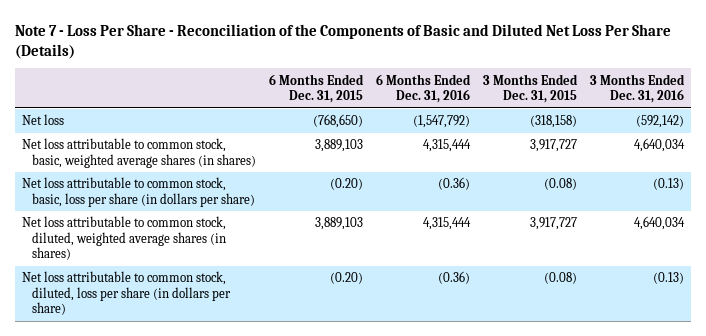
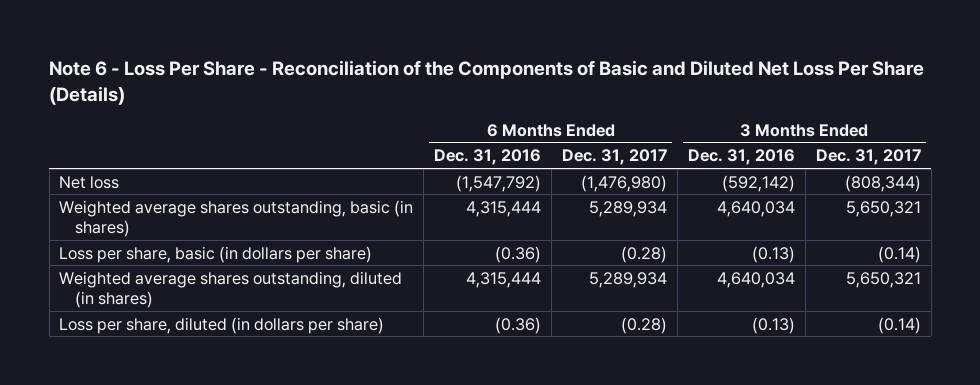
[15,23,672,59] Note 7 - Loss Per Share - Reconciliation of the Components of Basic and Diluted Net Loss Per Share (Details) -> [49,59,925,105] Note 6 - Loss Per Share - Reconciliation of the Components of Basic and Diluted Net Loss Per Share (Details)
[269,73,365,104] 6 Months Ended Dec. 31, 2015 -> none
[483,73,579,104] 3 Months Ended Dec. 31, 2015 -> none
none -> [562,149,668,166] Dec. 31, 2017
none -> [815,149,921,166] Dec. 31, 2017
[22,138,257,168] Net loss attributable to common stock, basic, weighted average shares (in shares) -> [59,199,414,237] Weighted average shares outstanding, basic (in shares)
[22,177,256,207] Net loss attributable to common stock, basic, loss per share (in dollars per share) -> [59,245,373,263] Loss per share, basic (in dollars per share)
[22,216,227,261] Net loss attributable to common stock, diluted, weighted average shares (in shares) -> [59,270,403,308] Weighted average shares outstanding, diluted (in shares)
[22,271,232,316] Net loss attributable to common stock, diluted, loss per share (in dollars per share) -> [59,316,385,334] Loss per share, diluted (in dollars per share)

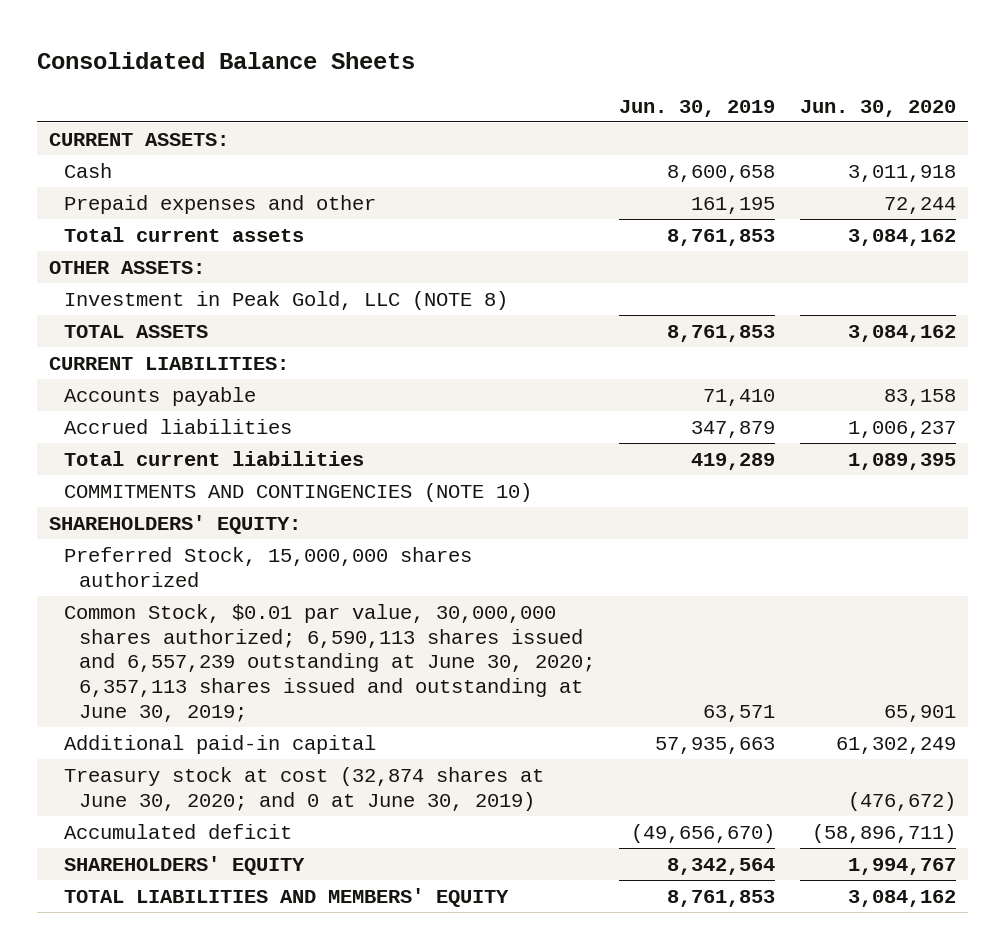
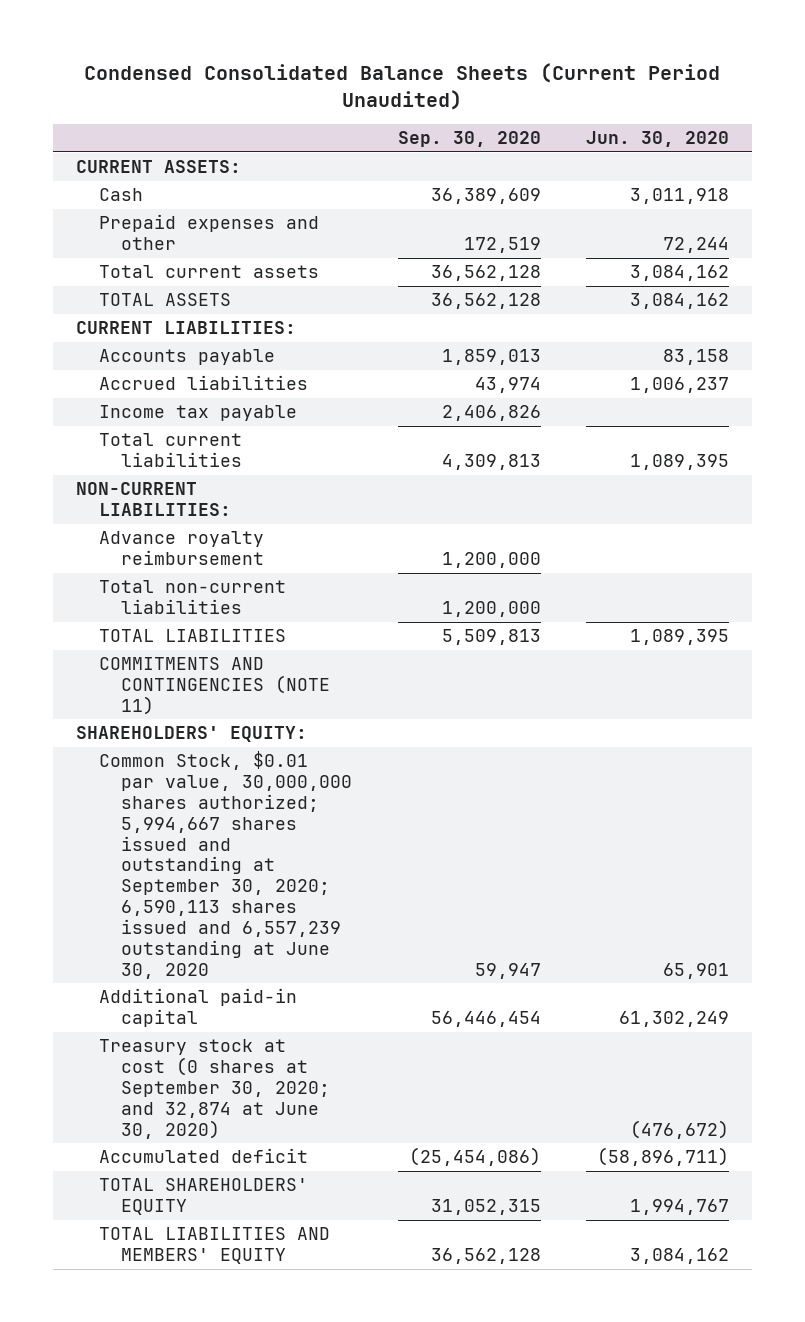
[36,52,415,70] Consolidated Balance Sheets -> [84,62,721,110] Condensed Consolidated Balance Sheets (Current Period Unaudited)
[619,99,776,117] Jun. 30, 2019 -> none
none -> [397,131,541,148] Sep. 30, 2020
[49,260,206,274] OTHER ASSETS: -> none
[64,290,509,310] Investment in Peak Gold, LLC (NOTE 8) -> none
none -> [98,405,297,422] Income tax payable
none -> [75,482,231,517] NON-CURRENT LIABILITIES:
none -> [98,531,265,566] Advance royalty reimbursement
none -> [98,580,286,615] Total non-current liabilities
none -> [98,629,286,643] TOTAL LIABILITIES
[64,482,533,502] COMMITMENTS AND CONTINGENCIES (NOTE 10) -> [98,657,331,715] COMMITMENTS AND CONTINGENCIES (NOTE 11)
[64,546,473,587] Preferred Stock, 15,000,000 shares authorized -> none
[64,603,595,723] Common Stock, $0.01 par value, 30,000,000 shares authorized; 6,590,113 shares issued and 6,557,239 outstanding at June 30, 2020; 6,357,113 shares issued and outstanding at June 30, 2019; -> [98,751,353,979] Common Stock, $0.01 par value, 30,000,000 shares authorized; 5,994,667 shares issued and outstanding at September 30, 2020; 6,590,113 shares issued and 6,557,239 outstanding at June 30, 2020
[64,766,545,811] Treasury stock at cost (32,874 shares at June 30, 2020; and 0 at June 30, 2019) -> [98,1039,331,1139] Treasury stock at cost (0 shares at September 30, 2020; and 32,874 at June 30, 2020)
[64,855,306,875] SHAREHOLDERS' EQUITY -> [98,1178,308,1216] TOTAL SHAREHOLDERS' EQUITY

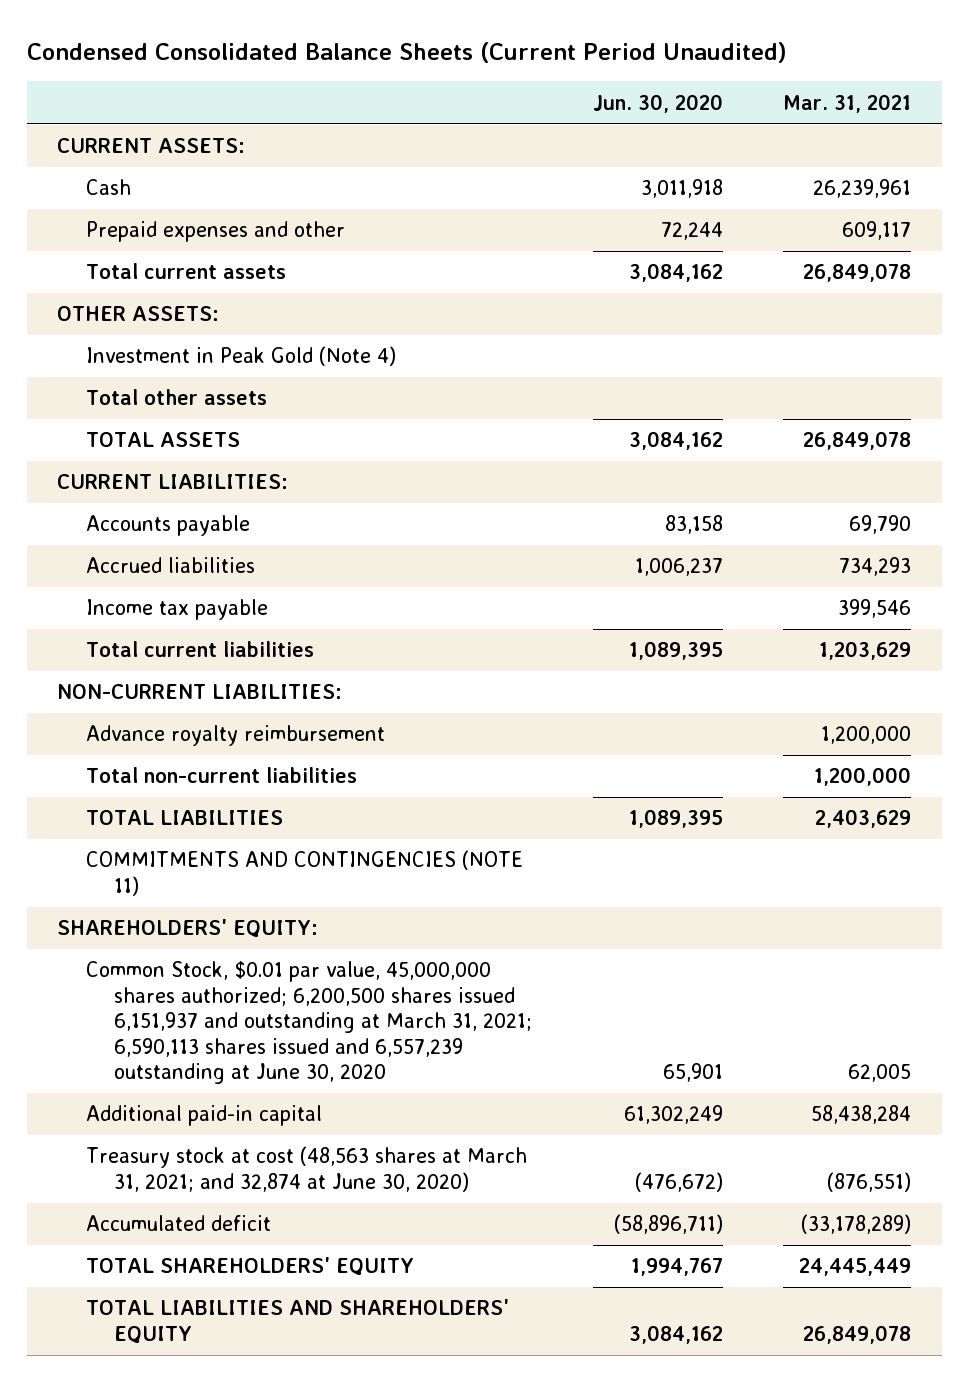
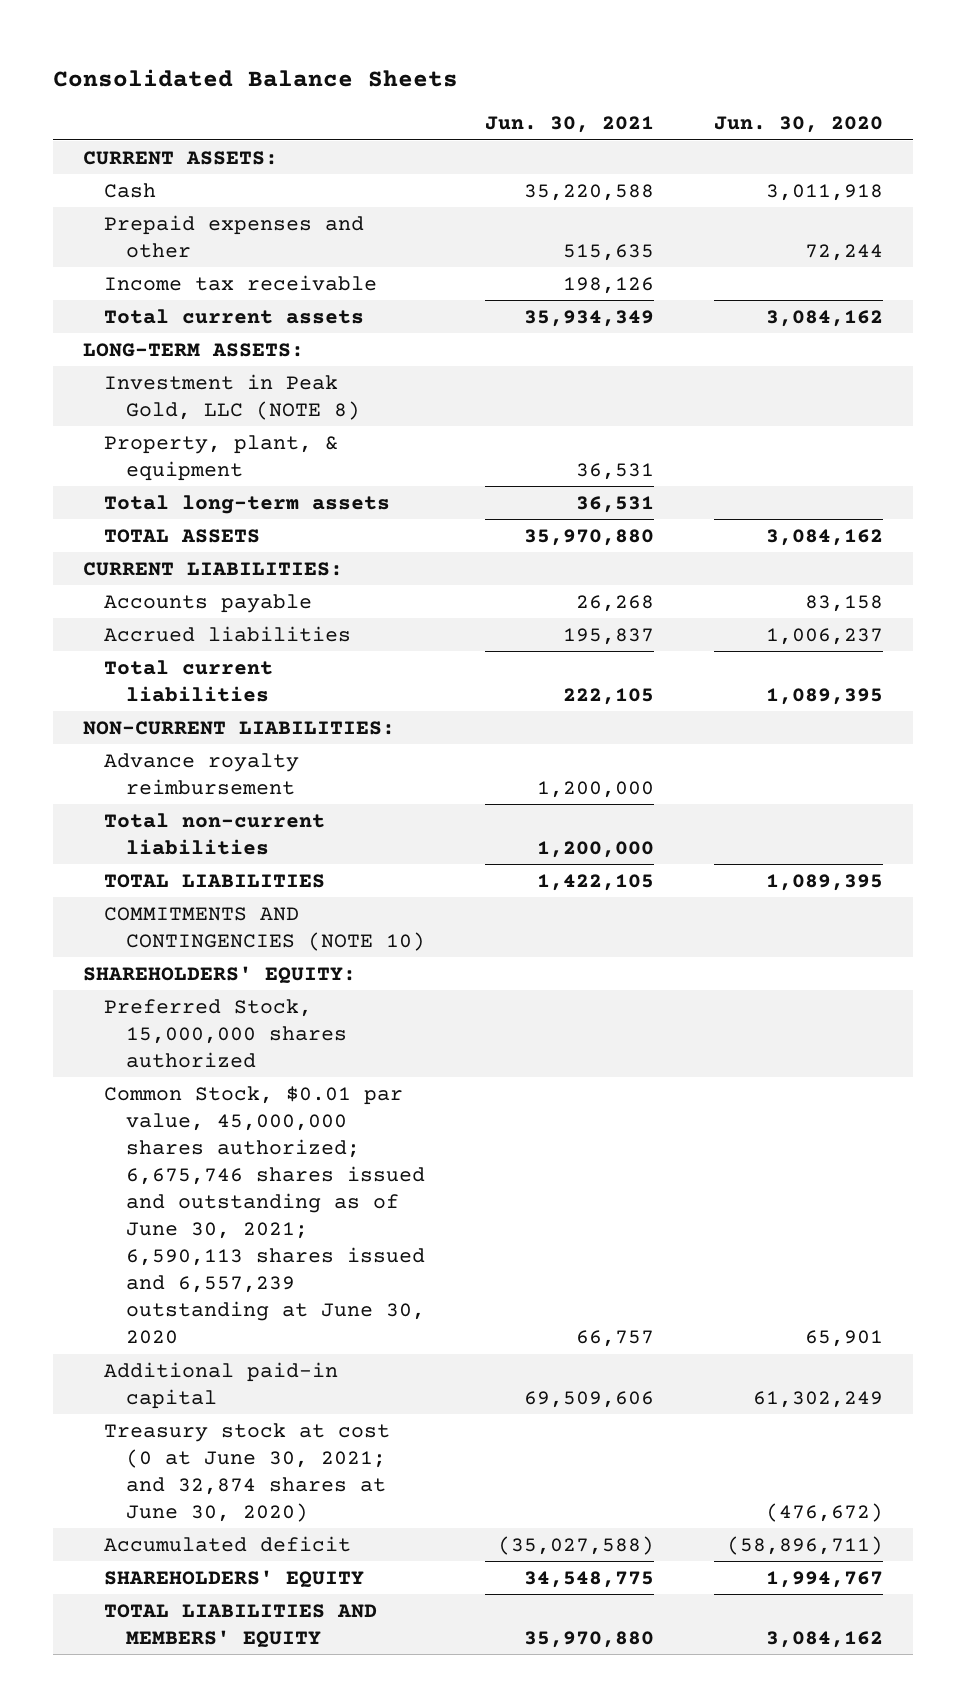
[27,42,788,64] Condensed Consolidated Balance Sheets (Current Period Unaudited) -> [52,68,458,87] Consolidated Balance Sheets
[783,93,912,113] Mar. 31, 2021 -> none
none -> [484,116,654,134] Jun. 30, 2021
none -> [104,274,378,291] Income tax receivable
[57,306,220,322] OTHER ASSETS: -> none
[85,389,267,406] Total other assets -> none
none -> [82,342,304,357] LONG-TERM ASSETS:
[85,346,396,367] Investment in Peak Gold (Note 4) -> [104,373,360,420] Investment in Peak Gold, LLC (NOTE 8)
none -> [104,434,339,481] Property, plant, & equipment
none -> [104,494,391,514] Total long-term assets
[85,599,268,621] Income tax payable -> none
[85,850,523,896] COMMITMENTS AND CONTINGENCIES (NOTE 11) -> [104,906,425,951] COMMITMENTS AND CONTINGENCIES (NOTE 10)
none -> [104,998,347,1068] Preferred Stock, 15,000,000 shares authorized
[85,961,533,1085] Common Stock, $0.01 par value, 45,000,000 shares authorized; 6,200,500 shares issued 6,151,937 and outstanding at March 31, 2021; 6,590,113 shares issued and 6,557,239 outstanding at June 30, 2020 -> [104,1085,425,1345] Common Stock, $0.01 par value, 45,000,000 shares authorized; 6,675,746 shares issued and outstanding as of June 30, 2021; 6,590,113 shares issued and 6,557,239 outstanding at June 30, 2020
[85,1146,527,1192] Treasury stock at cost (48,563 shares at March 31, 2021; and 32,874 at June 30, 2020) -> [104,1422,391,1522] Treasury stock at cost (0 at June 30, 2021; and 32,874 shares at June 30, 2020)
[85,1257,414,1277] TOTAL SHAREHOLDERS' EQUITY -> [104,1569,365,1588] SHAREHOLDERS' EQUITY
[85,1299,509,1344] TOTAL LIABILITIES AND SHAREHOLDERS' EQUITY -> [104,1603,378,1648] TOTAL LIABILITIES AND MEMBERS' EQUITY

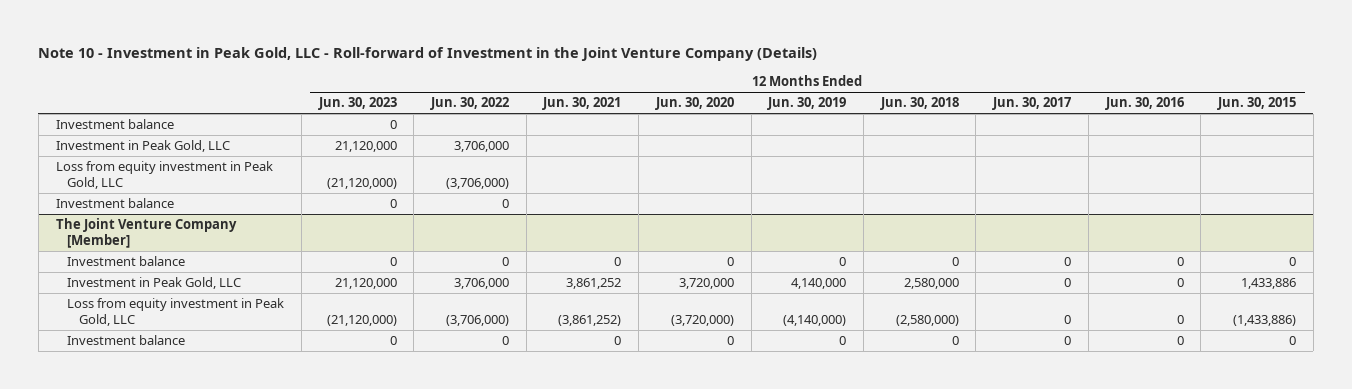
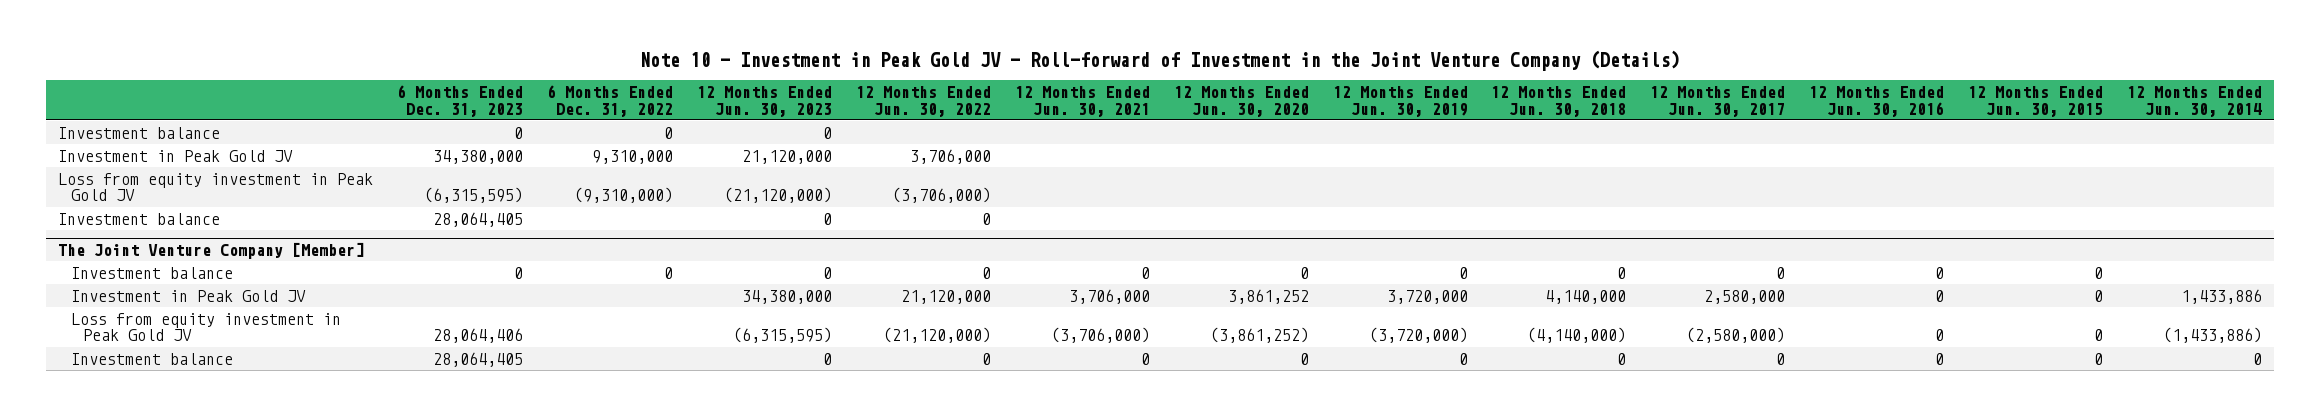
[38,47,818,62] Note 10 - Investment in Peak Gold, LLC - Roll-forward of Investment in the Joint Venture Company (Details) -> [640,49,1681,71] Note 10 - Investment in Peak Gold JV - Roll-forward of Investment in the Joint Venture Company (Details)
none -> [397,84,524,117] 6 Months Ended Dec. 31, 2023
none -> [547,84,674,117] 6 Months Ended Dec. 31, 2022
none -> [2127,85,2263,117] 12 Months Ended Jun. 30, 2014
[55,140,230,153] Investment in Peak Gold, LLC -> [58,149,294,162] Investment in Peak Gold JV
[55,161,273,189] Loss from equity investment in Peak Gold, LLC -> [58,172,374,202] Loss from equity investment in Peak Gold JV
[67,277,242,290] Investment in Peak Gold, LLC -> [70,289,306,302] Investment in Peak Gold JV
[334,278,397,290] 21,120,000 -> [741,289,832,304] 34,380,000
[454,278,510,290] 3,706,000 -> [900,289,991,304] 21,120,000
[566,278,622,290] 3,861,252 -> [1068,288,1150,304] 3,706,000
[678,278,734,290] 3,720,000 -> [1227,288,1309,304] 3,861,252
[791,278,847,290] 4,140,000 -> [1386,289,1468,304] 3,720,000
[903,278,959,290] 2,580,000 -> [1545,289,1627,304] 4,140,000
[1064,278,1072,288] 0 -> [1704,289,1786,304] 2,580,000
[1240,278,1296,290] 1,433,886 -> [2094,289,2104,302] 0
[67,298,285,326] Loss from equity investment in Peak Gold, LLC -> [70,312,341,342] Loss from equity investment in Peak Gold JV
[326,314,397,326] (21,120,000) -> [732,327,832,344] (6,315,595)
[446,314,510,326] (3,706,000) -> [882,327,991,344] (21,120,000)
[558,314,622,326] (3,861,252) -> [1050,327,1150,344] (3,706,000)
[670,314,734,326] (3,720,000) -> [1209,327,1309,344] (3,861,252)
[783,314,847,326] (4,140,000) -> [1368,327,1468,344] (3,720,000)
[895,314,959,326] (2,580,000) -> [1527,327,1627,344] (4,140,000)
[1064,314,1072,324] 0 -> [1686,327,1786,344] (2,580,000)
[1232,314,1296,326] (1,433,886) -> [2094,329,2104,342] 0

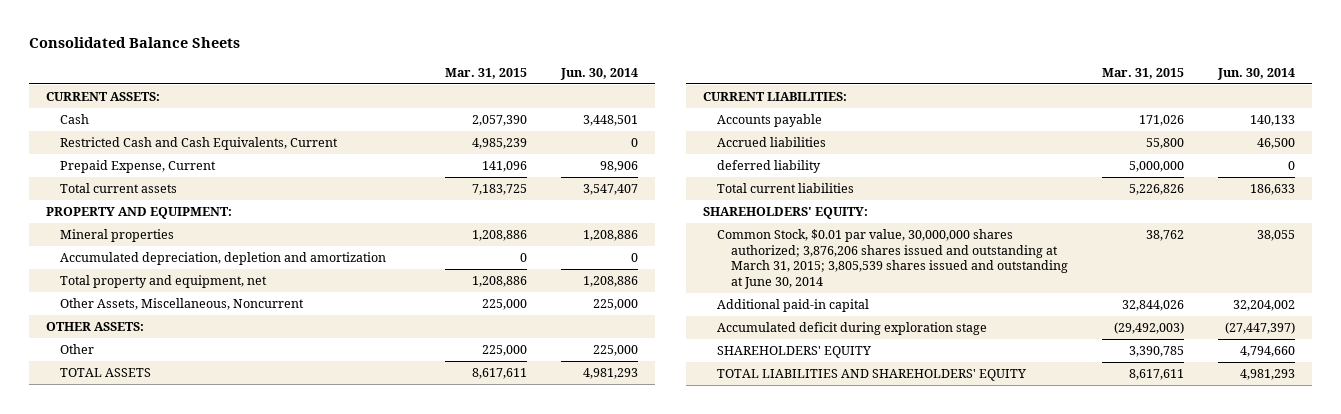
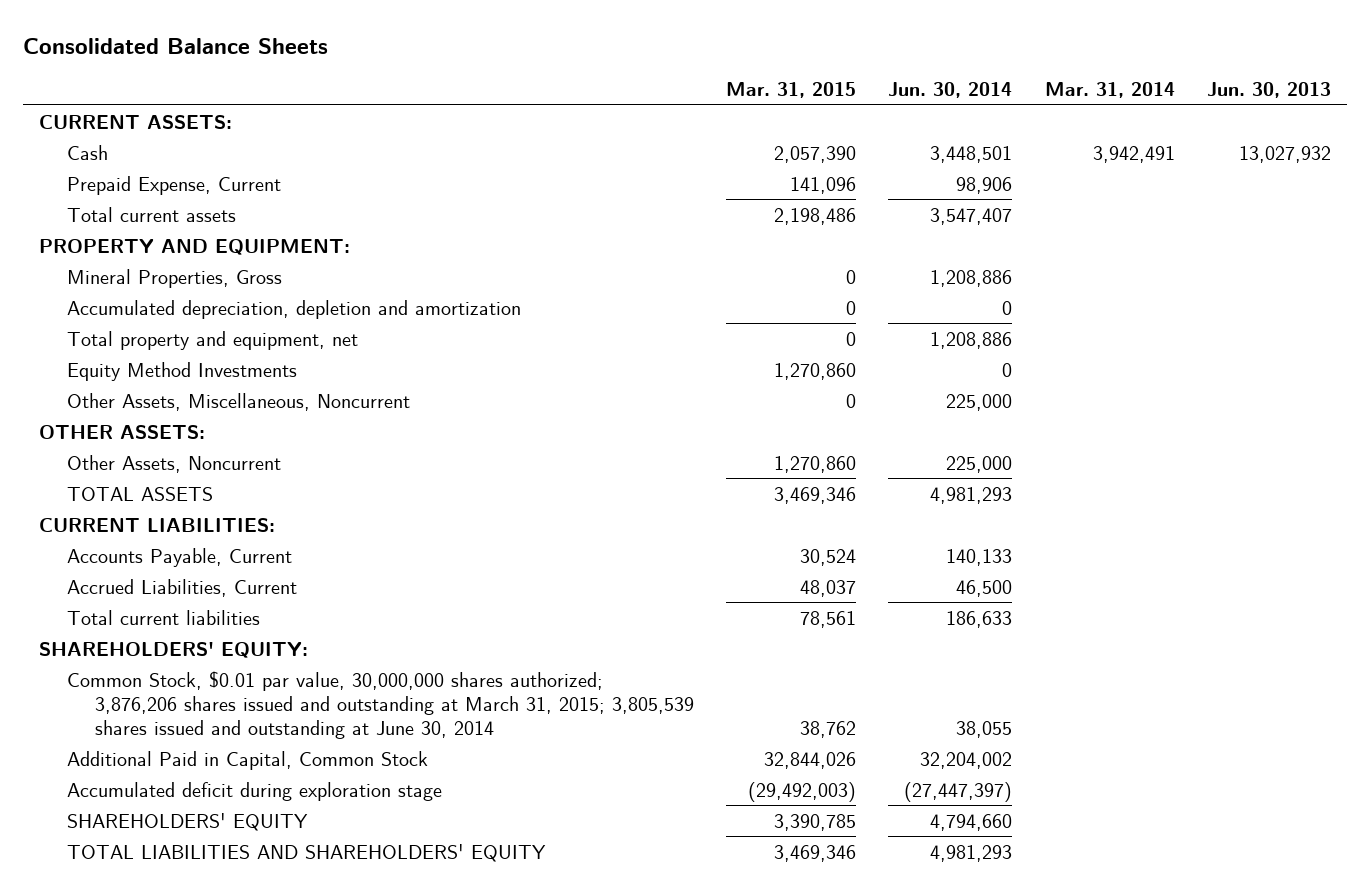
none -> [1044,82,1175,99] Mar. 31, 2014
none -> [1206,82,1331,99] Jun. 30, 2013
[59,136,338,150] Restricted Cash and Cash Equivalents, Current -> none
[472,183,528,195] 7,183,725 -> [773,207,856,225] 2,198,486
[59,228,174,242] Mineral properties -> [66,268,282,288] Mineral Properties, Gross
[472,229,528,241] 1,208,886 -> [845,269,856,284] 0
[472,275,528,287] 1,208,886 -> [845,331,856,346] 0
none -> [66,361,297,381] Equity Method Investments
[482,298,528,310] 225,000 -> [845,393,856,408] 0
[59,343,94,354] Other -> [66,454,281,473] Other Assets, Noncurrent
[482,344,528,356] 225,000 -> [773,455,856,473] 1,270,860
[472,367,528,379] 8,617,611 -> [773,486,856,504] 3,469,346
[717,159,822,173] deferred liability -> none
[717,113,823,127] Accounts payable -> [66,547,292,567] Accounts Payable, Current
[1139,114,1185,126] 171,026 -> [799,548,856,566] 30,524
[717,136,827,147] Accrued liabilities -> [66,578,297,597] Accrued Liabilities, Current
[1146,137,1185,149] 55,800 -> [799,579,856,597] 48,037
[1129,183,1185,195] 5,226,826 -> [799,610,856,628] 78,561
[717,298,870,312] Additional paid-in capital -> [66,750,428,770] Additional Paid in Capital, Common Stock
[1129,368,1185,380] 8,617,611 -> [773,844,856,862] 3,469,346

